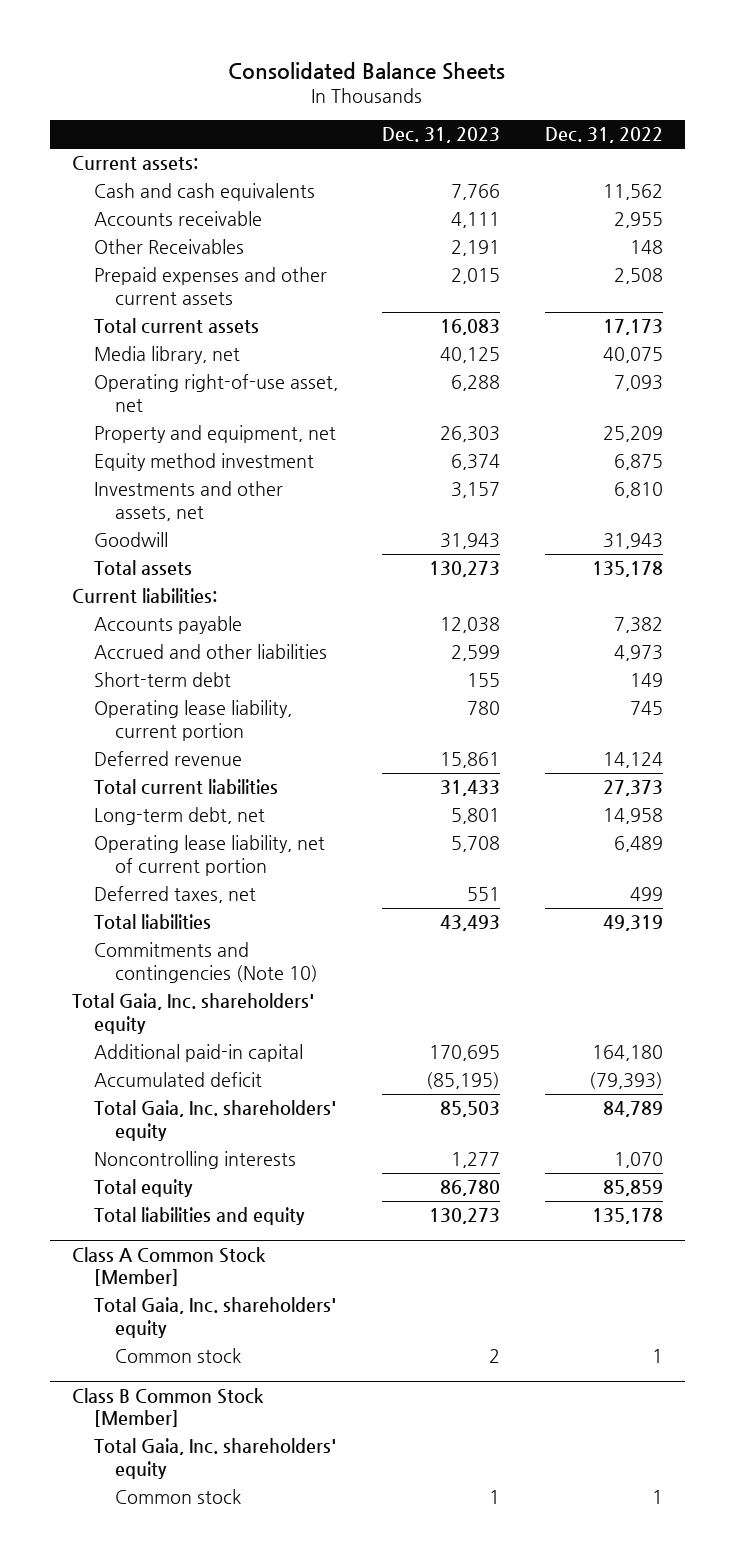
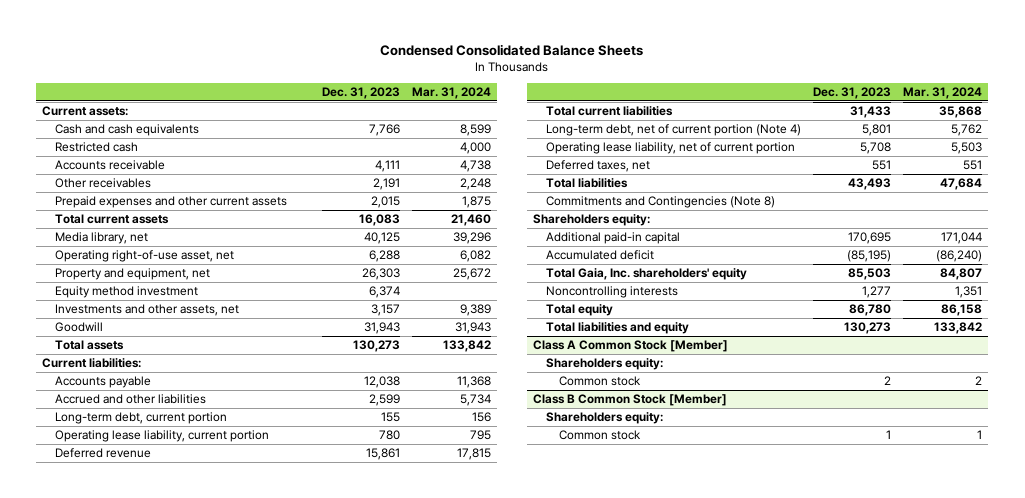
[228,61,506,80] Consolidated Balance Sheets -> [380,43,644,56] Condensed Consolidated Balance Sheets
[544,127,663,144] Dec. 31, 2022 -> none
none -> [412,86,492,99] Mar. 31, 2024
none -> [55,142,139,153] Restricted cash
[93,239,244,255] Other Receivables -> [55,178,152,189] Other receivables
[93,672,231,688] Short-term debt -> [55,412,228,425] Long-term debt, current portion
[93,807,265,826] Long-term debt, net -> [546,124,802,137] Long-term debt, net of current portion (Note 4)
[93,942,319,983] Commitments and contingencies (Note 10) -> [546,196,776,209] Commitments and Contingencies (Note 8)
[72,993,315,1034] Total Gaia, Inc. shareholders' equity -> [533,214,651,227] Shareholders equity:
[93,1297,336,1338] Total Gaia, Inc. shareholders' equity -> [546,358,664,371] Shareholders equity:
[93,1438,336,1479] Total Gaia, Inc. shareholders' equity -> [546,412,664,425] Shareholders equity:

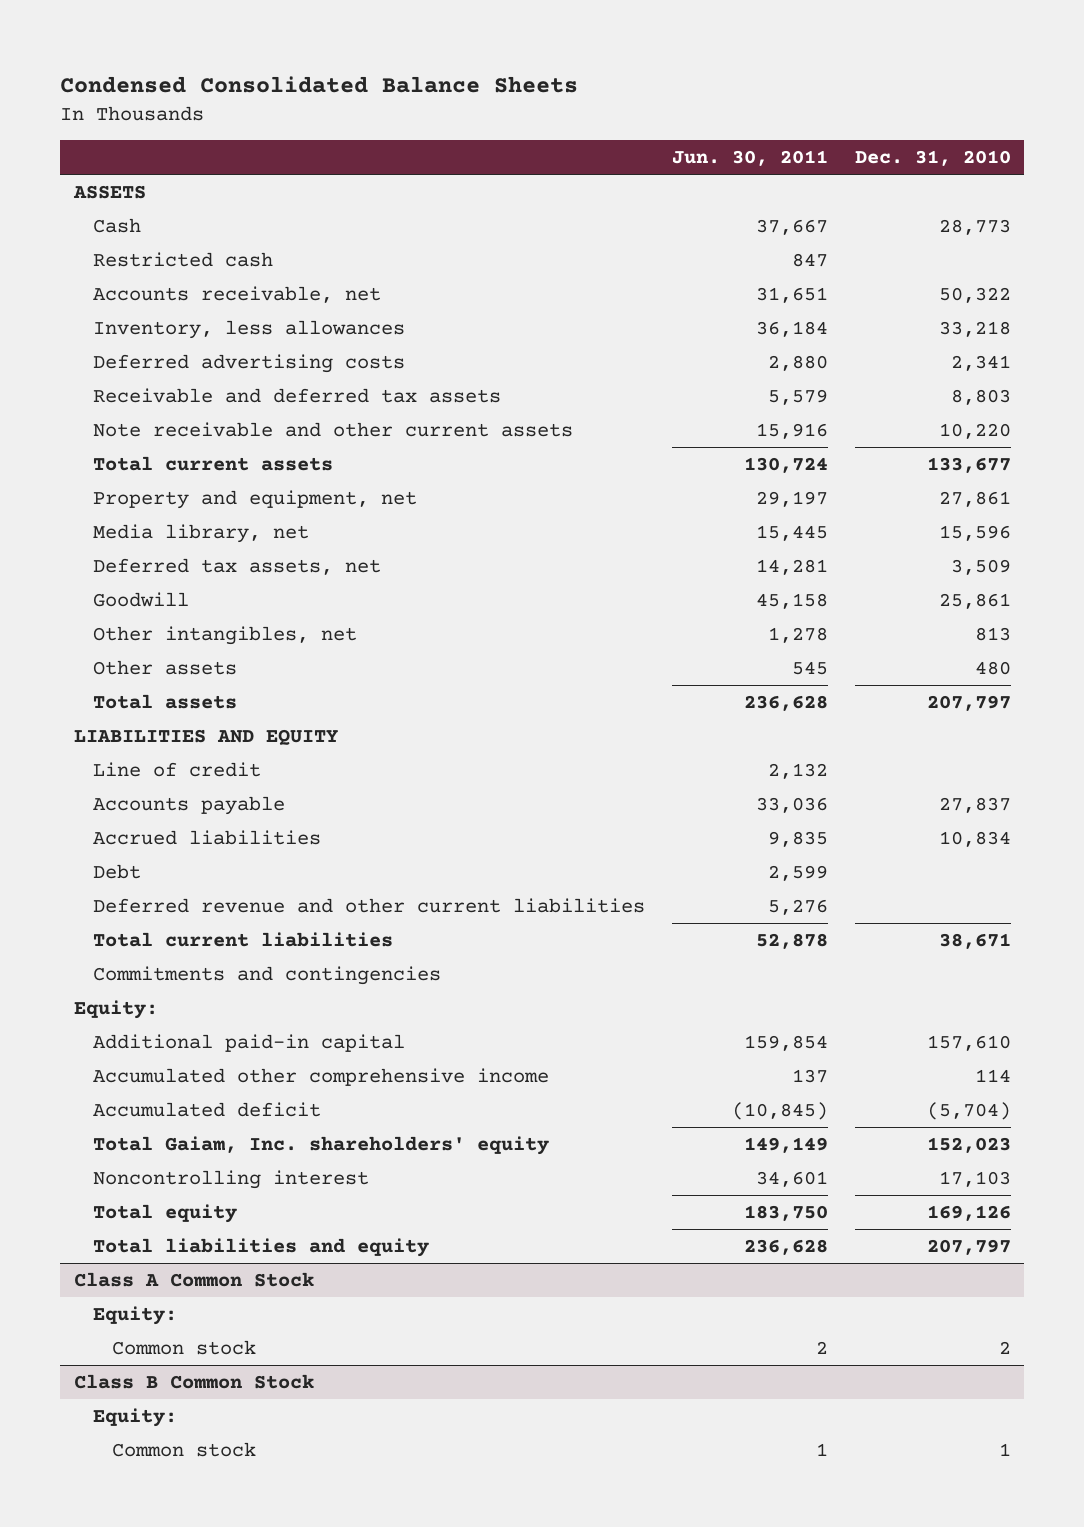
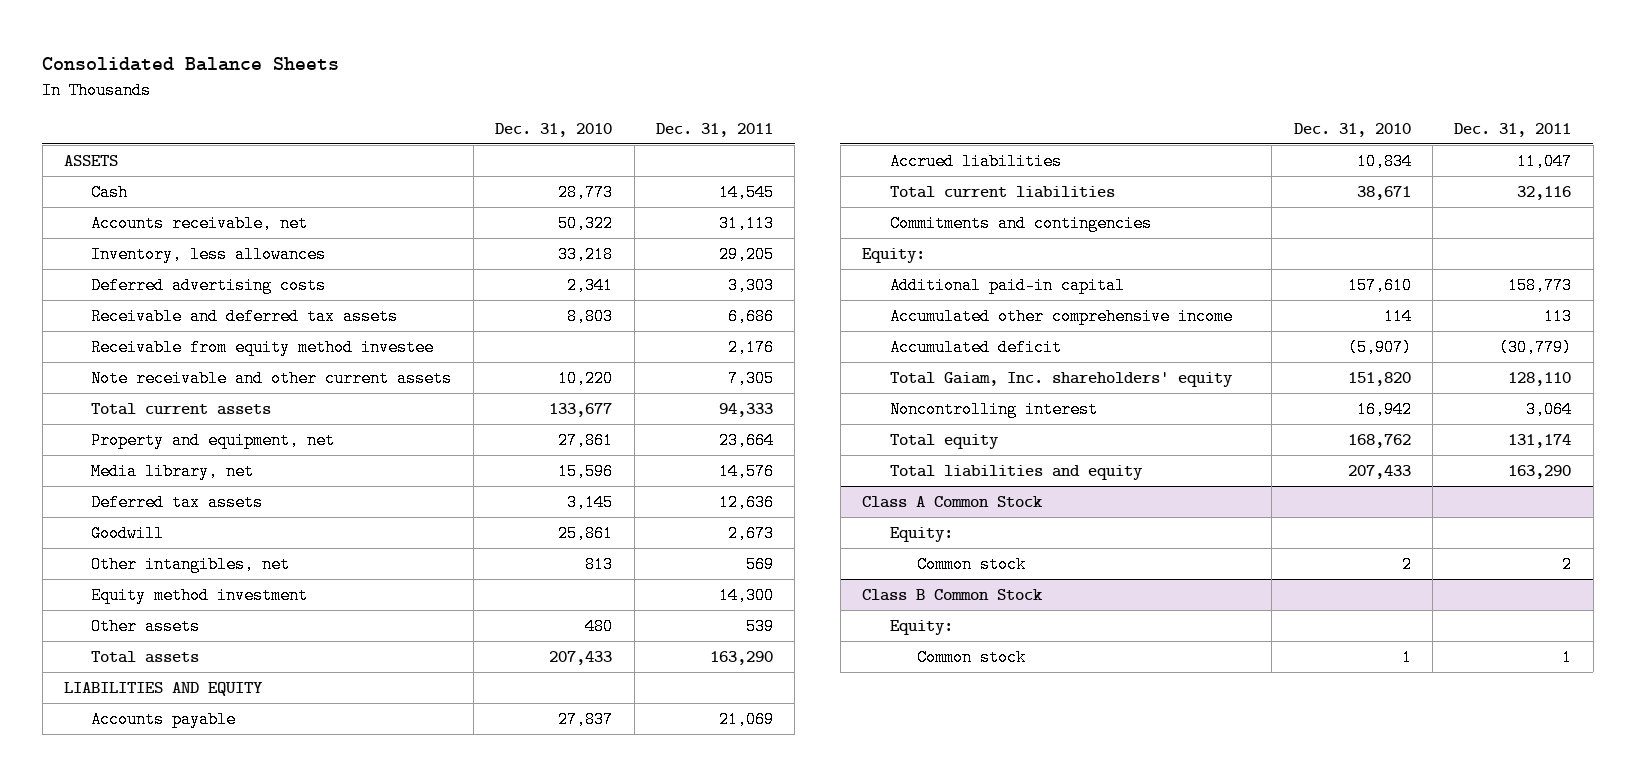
[60,76,579,94] Condensed Consolidated Balance Sheets -> [42,57,340,72] Consolidated Balance Sheets
[671,150,828,167] Jun. 30, 2011 -> none
none -> [656,122,774,137] Dec. 31, 2011
[92,252,273,268] Restricted cash -> none
none -> [91,338,435,356] Receivable from equity method investee
[92,558,381,576] Deferred tax assets, net -> [91,493,264,511] Deferred tax assets
[950,559,1011,576] 3,509 -> [567,493,614,511] 3,145
none -> [91,586,309,604] Equity method investment
[926,695,1011,712] 207,797 -> [549,650,613,665] 207,433
[92,762,261,778] Line of credit -> none
[92,864,141,880] Debt -> none
[92,898,645,914] Deferred revenue and other current liabilities -> none
[926,1102,1011,1121] (5,704) -> [1347,338,1412,356] (5,907)
[926,1137,1011,1154] 152,023 -> [1347,371,1411,386] 151,820
[938,1171,1011,1188] 17,103 -> [1356,400,1412,418] 16,942
[926,1205,1011,1222] 169,126 -> [1347,433,1411,448] 168,762
[926,1239,1011,1256] 207,797 -> [1347,464,1411,479] 207,433

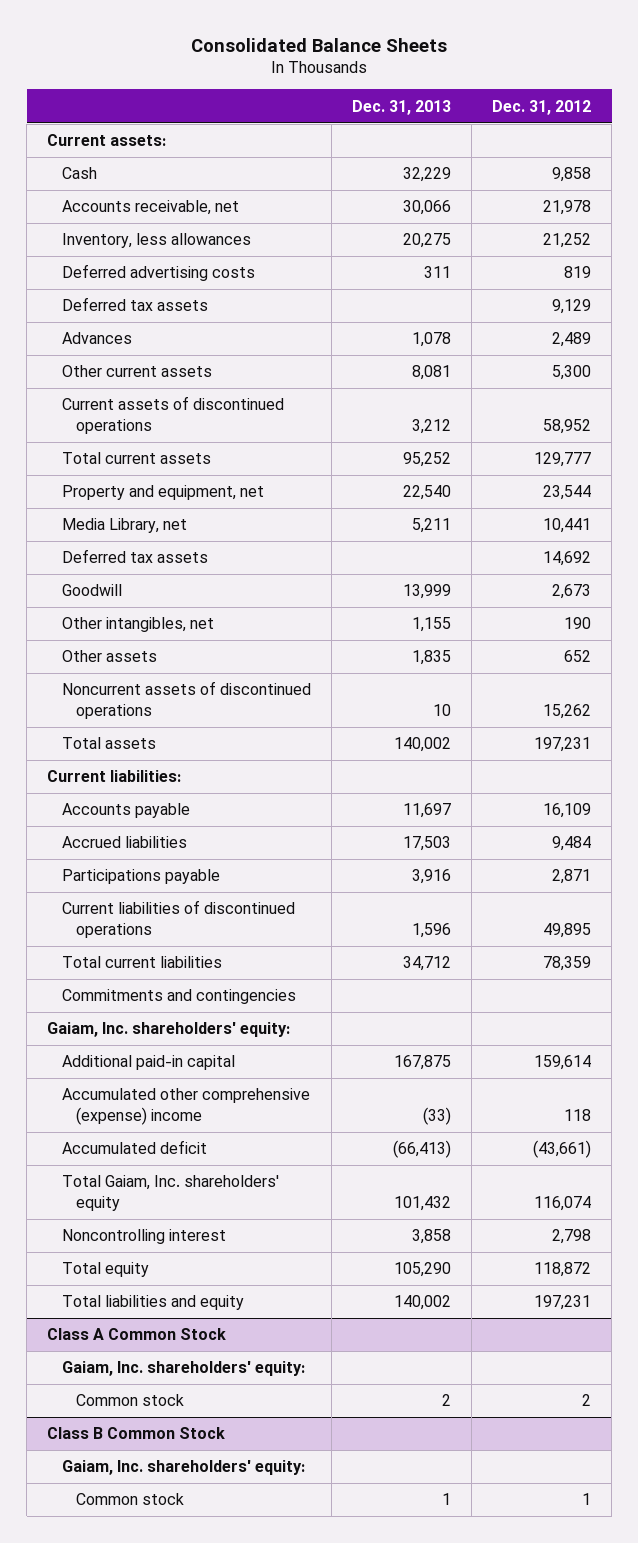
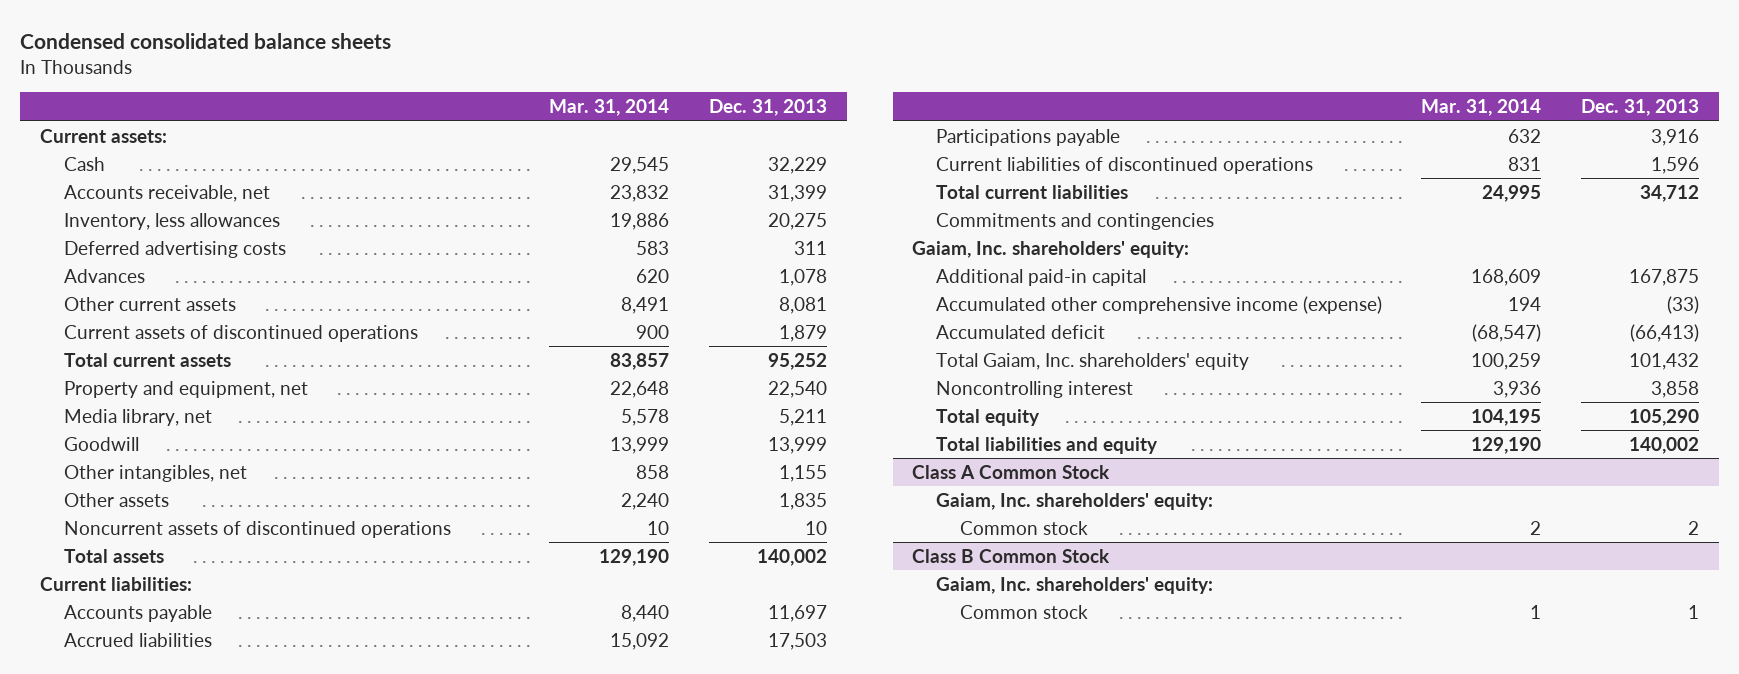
[191,37,448,52] Consolidated Balance Sheets -> [20,33,392,50] Condensed consolidated balance sheets
[492,99,592,115] Dec. 31, 2012 -> none
none -> [549,99,670,117] Mar. 31, 2014
[402,200,451,216] 30,066 -> [767,184,827,202] 31,399
[61,297,208,312] Deferred tax assets -> none
[411,419,451,435] 3,212 -> [778,324,827,342] 1,879
[61,549,208,564] Deferred tax assets -> none
[61,518,187,534] Media Library, net -> [63,408,212,426] Media library, net
[61,1088,310,1126] Accumulated other comprehensive (expense) income -> [935,295,1382,314] Accumulated other comprehensive income (expense)

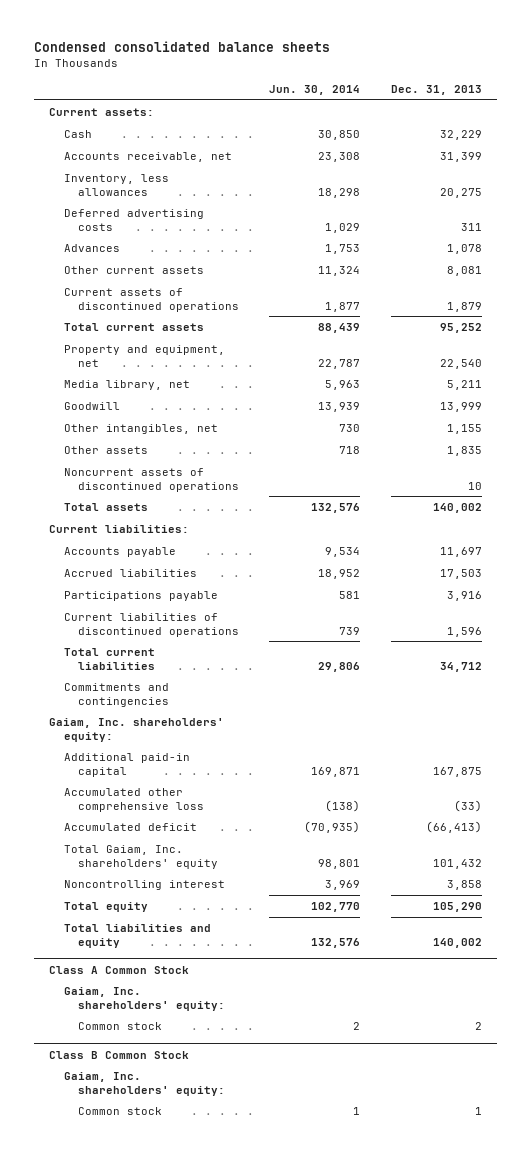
[549,99,670,117] Mar. 31, 2014 -> none
none -> [269,84,361,95] Jun. 30, 2014
[935,295,1382,314] Accumulated other comprehensive income (expense) -> [63,787,204,812] Accumulated other comprehensive loss

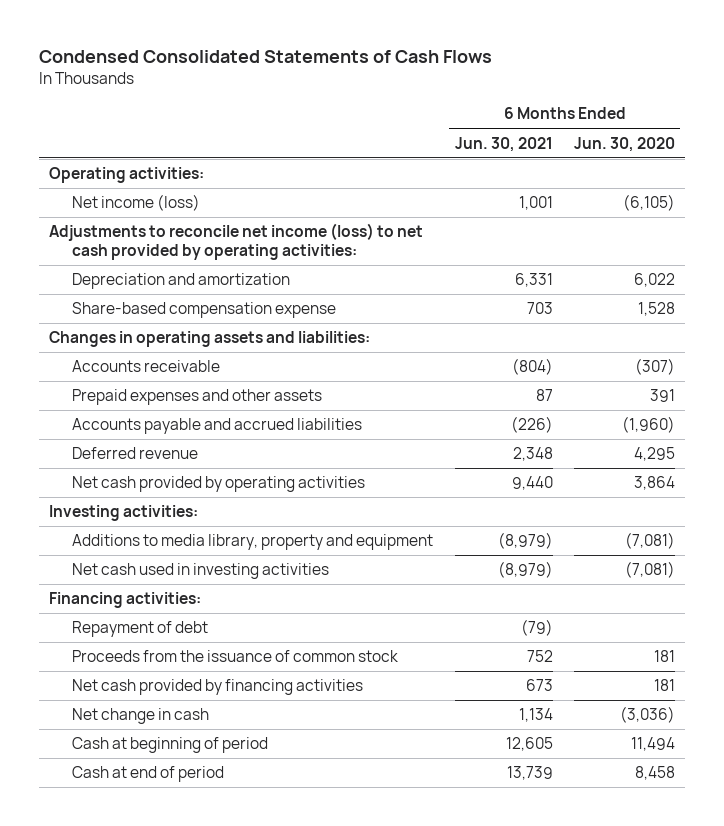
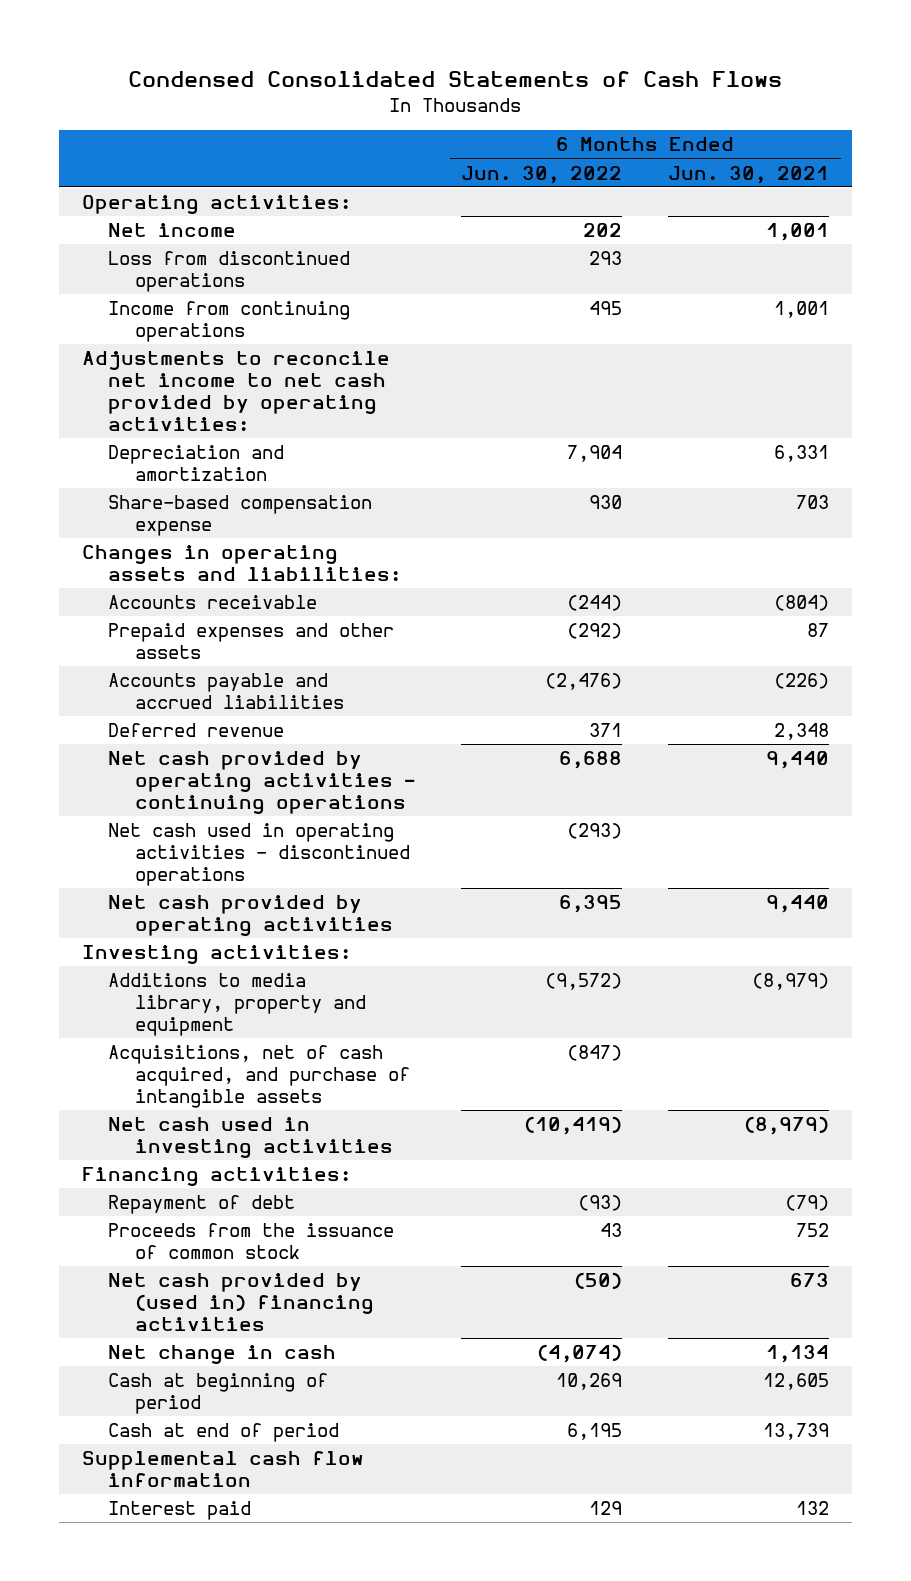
[573,136,675,152] Jun. 30, 2020 -> none
none -> [461,165,623,184] Jun. 30, 2022
[72,194,201,212] Net income (loss) -> [108,223,237,238] Net income
none -> [108,251,351,293] Loss from discontinued operations
none -> [108,301,351,343] Income from continuing operations
[49,223,424,260] Adjustments to reconcile net income (loss) to net cash provided by operating activities: -> [81,351,390,431] Adjustments to reconcile net income to net cash provided by operating activities:
none -> [108,751,416,814] Net cash provided by operating activities - continuing operations
none -> [108,823,411,886] Net cash used in operating activities - discontinued operations
none -> [108,1045,411,1108] Acquisitions, net of cash acquired, and purchase of intangible assets
[72,679,364,696] Net cash provided by financing activities -> [108,1273,375,1331] Net cash provided by (used in) financing activities
none -> [81,1451,364,1488] Supplemental cash flow information
none -> [108,1501,252,1521] Interest paid

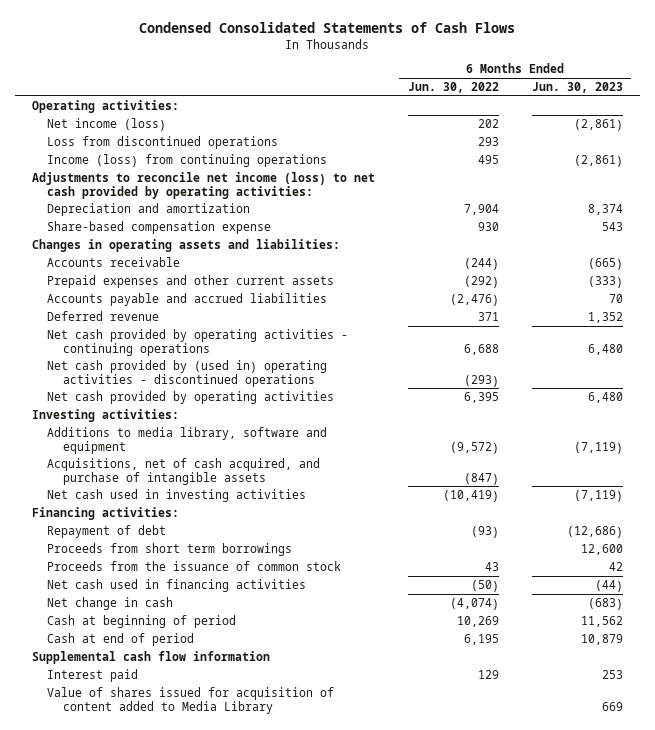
[668,165,830,184] Jun. 30, 2021 -> none
none -> [532,82,624,94] Jun. 30, 2023
[108,223,237,238] Net income -> [47,117,167,131] Net income (loss)
[108,301,351,343] Income from continuing operations -> [47,153,328,167] Income (loss) from continuing operations
[81,351,390,431] Adjustments to reconcile net income to net cash provided by operating activities: -> [31,171,375,199] Adjustments to reconcile net income (loss) to net cash provided by operating activities:
[108,623,395,660] Prepaid expenses and other assets -> [47,274,335,288] Prepaid expenses and other current assets
[108,823,411,886] Net cash used in operating activities - discontinued operations -> [47,359,328,387] Net cash provided by (used in) operating activities - discontinued operations
[108,973,367,1036] Additions to media library, property and equipment -> [47,426,328,454] Additions to media library, software and equipment
none -> [47,542,293,556] Proceeds from short term borrowings
[108,1273,375,1331] Net cash provided by (used in) financing activities -> [47,578,307,592] Net cash used in financing activities
none -> [47,686,335,714] Value of shares issued for acquisition of content added to Media Library

